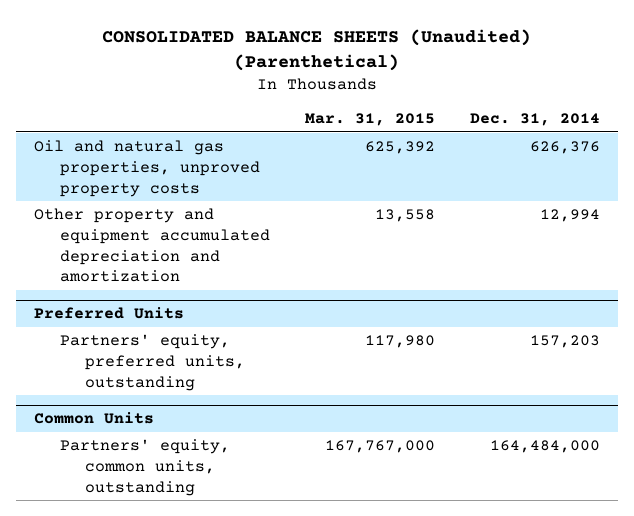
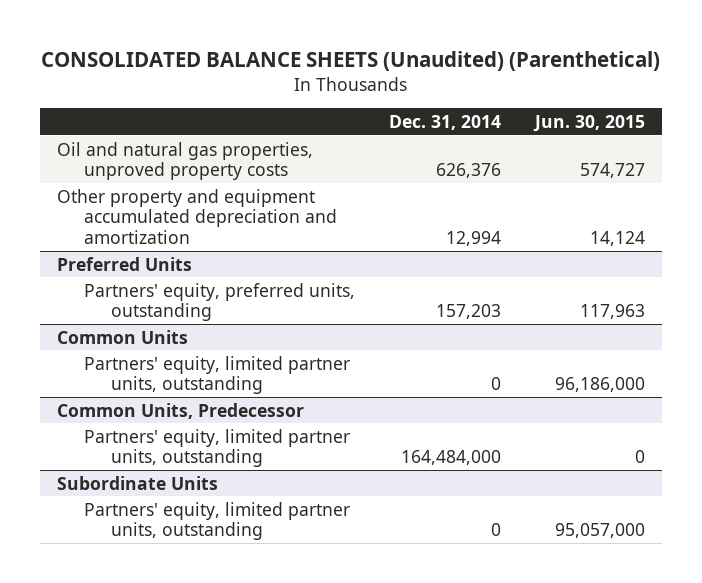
[304,113,435,127] Mar. 31, 2015 -> none
none -> [533,114,646,132] Jun. 30, 2015
[59,439,230,496] Partners' equity, common units, outstanding -> [83,355,350,395] Partners' equity, limited partner units, outstanding
[490,440,601,454] 164,484,000 -> [491,377,502,391] 0
none -> [56,402,304,419] Common Units, Predecessor
none -> [83,428,350,468] Partners' equity, limited partner units, outstanding
none -> [56,475,218,490] Subordinate Units
none -> [83,501,350,541] Partners' equity, limited partner units, outstanding

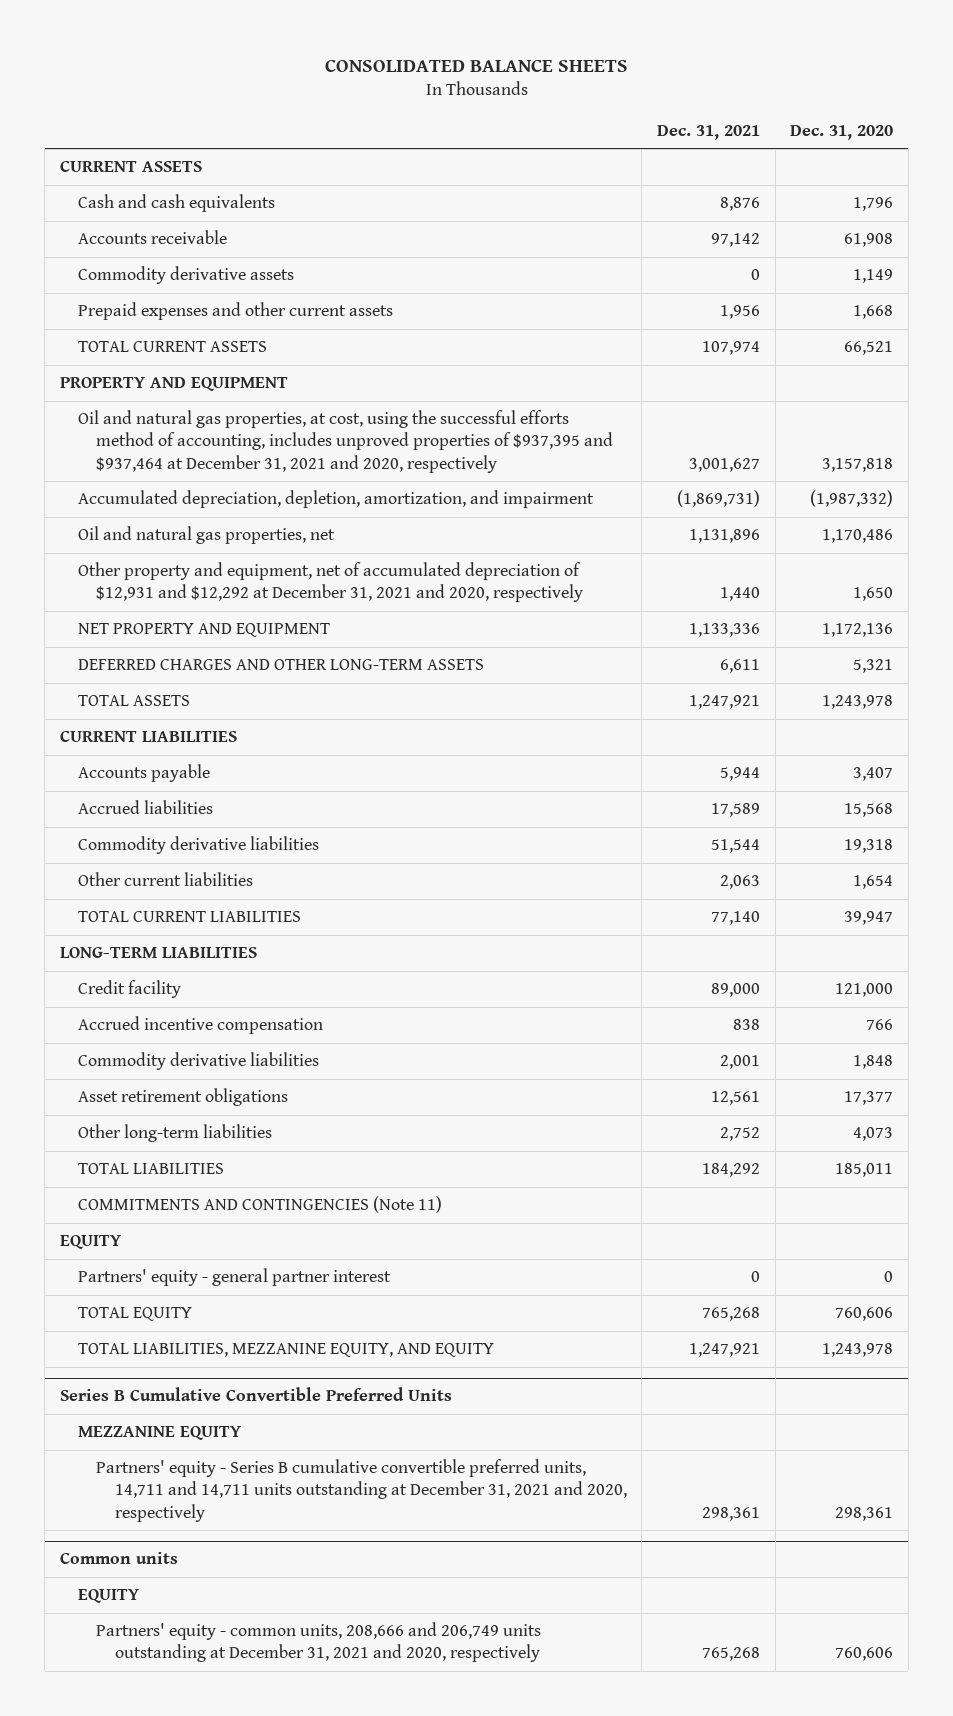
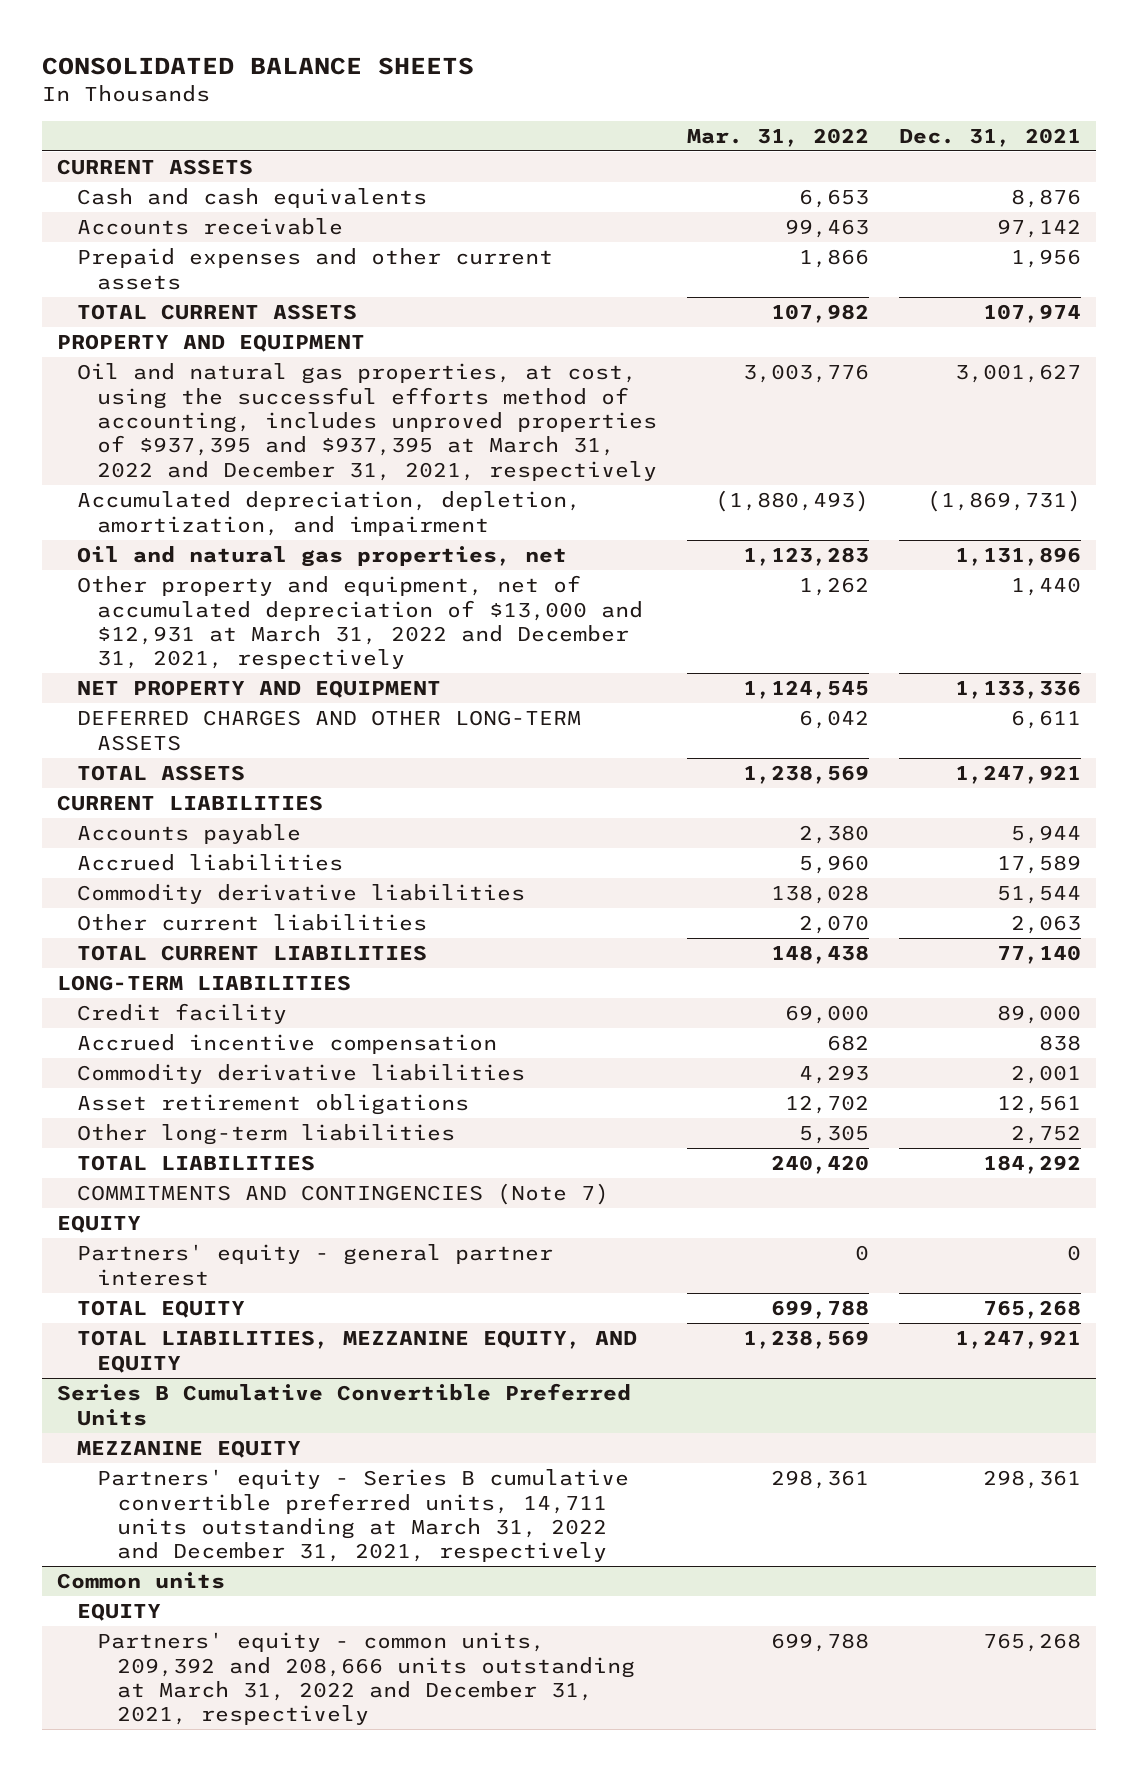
[790,124,894,140] Dec. 31, 2020 -> none
none -> [687,127,870,147] Mar. 31, 2022
[78,266,295,285] Commodity derivative assets -> none
[78,410,614,473] Oil and natural gas properties, at cost, using the successful efforts method of accounting, includes unproved properties of $937,395 and $937,464 at December 31, 2021 and 2020, respectively -> [77,363,658,481] Oil and natural gas properties, at cost, using the successful efforts method of accounting, includes unproved properties of $937,395 and $937,395 at March 31, 2022 and December 31, 2021, respectively
[78,562,584,603] Other property and equipment, net of accumulated depreciation of $12,931 and $12,292 at December 31, 2021 and 2020, respectively -> [77,575,644,670] Other property and equipment, net of accumulated depreciation of $13,000 and $12,931 at March 31, 2022 and December 31, 2021, respectively
[78,1196,443,1214] COMMITMENTS AND CONTINGENCIES (Note 11) -> [77,1183,610,1206] COMMITMENTS AND CONTINGENCIES (Note 7)
[96,1459,627,1522] Partners' equity - Series B cumulative convertible preferred units, 14,711 and 14,711 units outstanding at December 31, 2021 and 2020, respectively -> [97,1469,630,1563] Partners' equity - Series B cumulative convertible preferred units, 14,711 units outstanding at March 31, 2022 and December 31, 2021, respectively
[96,1622,542,1663] Partners' equity - common units, 208,666 and 206,749 units outstanding at December 31, 2021 and 2020, respectively -> [97,1632,636,1726] Partners' equity - common units, 209,392 and 208,666 units outstanding at March 31, 2022 and December 31, 2021, respectively

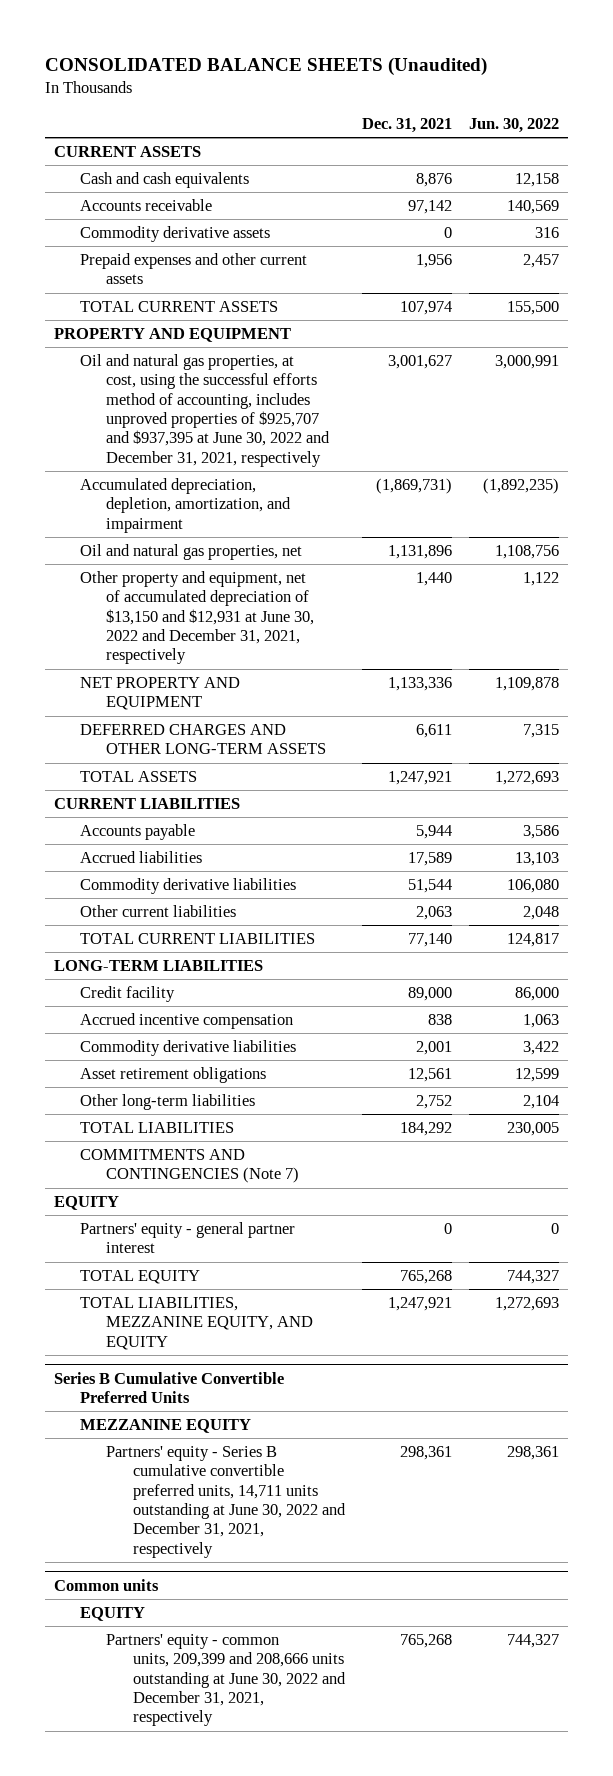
[42,56,475,75] CONSOLIDATED BALANCE SHEETS -> [45,56,488,76] CONSOLIDATED BALANCE SHEETS (Unaudited)
[687,127,870,147] Mar. 31, 2022 -> none
none -> [469,118,560,134] Jun. 30, 2022
none -> [80,226,271,243] Commodity derivative assets
[77,363,658,481] Oil and natural gas properties, at cost, using the successful efforts method of accounting, includes unproved properties of $937,395 and $937,395 at March 31, 2022 and December 31, 2021, respectively -> [80,354,331,467] Oil and natural gas properties, at cost, using the successful efforts method of accounting, includes unproved properties of $925,707 and $937,395 at June 30, 2022 and December 31, 2021, respectively
[77,575,644,670] Other property and equipment, net of accumulated depreciation of $13,000 and $12,931 at March 31, 2022 and December 31, 2021, respectively -> [80,571,315,665] Other property and equipment, net of accumulated depreciation of $13,150 and $12,931 at June 30, 2022 and December 31, 2021, respectively
[97,1469,630,1563] Partners' equity - Series B cumulative convertible preferred units, 14,711 units outstanding at March 31, 2022 and December 31, 2021, respectively -> [106,1446,346,1558] Partners' equity - Series B cumulative convertible preferred units, 14,711 units outstanding at June 30, 2022 and December 31, 2021, respectively
[97,1632,636,1726] Partners' equity - common units, 209,392 and 208,666 units outstanding at March 31, 2022 and December 31, 2021, respectively -> [106,1634,346,1727] Partners' equity - common units, 209,399 and 208,666 units outstanding at June 30, 2022 and December 31, 2021, respectively

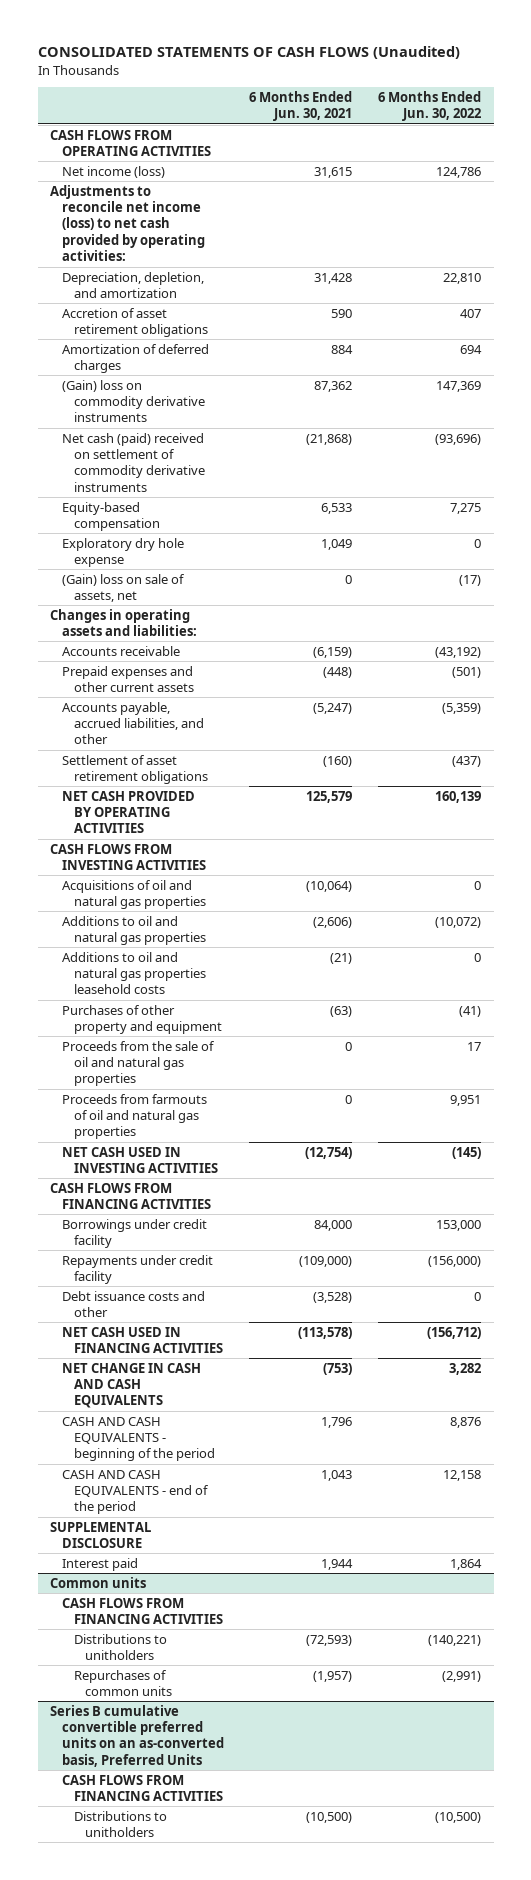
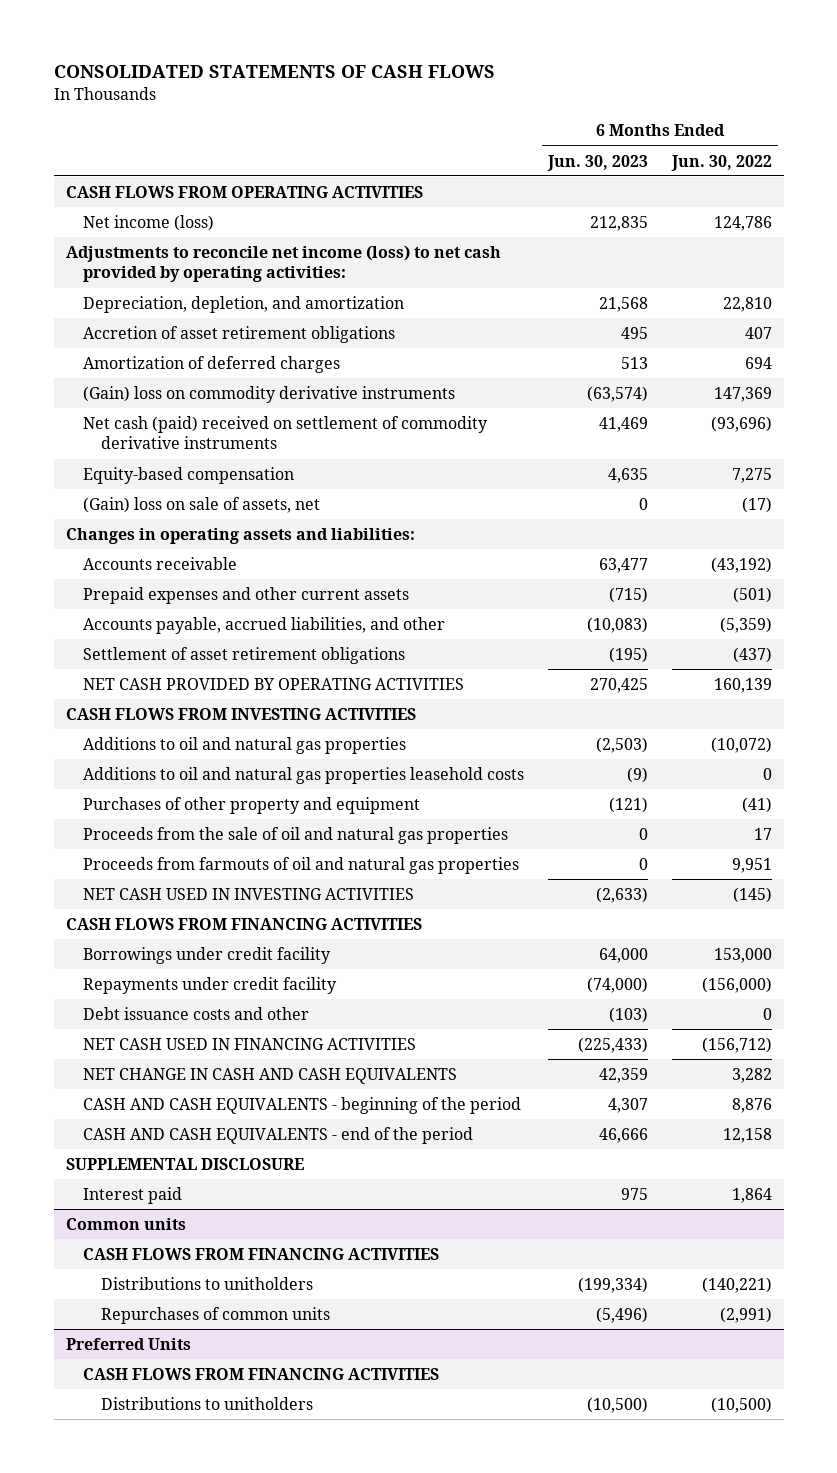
[37,46,460,60] CONSOLIDATED STATEMENTS OF CASH FLOWS (Unaudited) -> [53,65,495,79] CONSOLIDATED STATEMENTS OF CASH FLOWS
[249,91,353,122] 6 Months Ended Jun. 30, 2021 -> none
none -> [546,154,648,171] Jun. 30, 2023
[62,537,185,568] Exploratory dry hole expense -> none
[62,879,206,910] Acquisitions of oil and natural gas properties -> none
[50,1704,225,1767] Series B cumulative convertible preferred units on an as-converted basis, Preferred Units -> none
none -> [65,1337,191,1350] Preferred Units

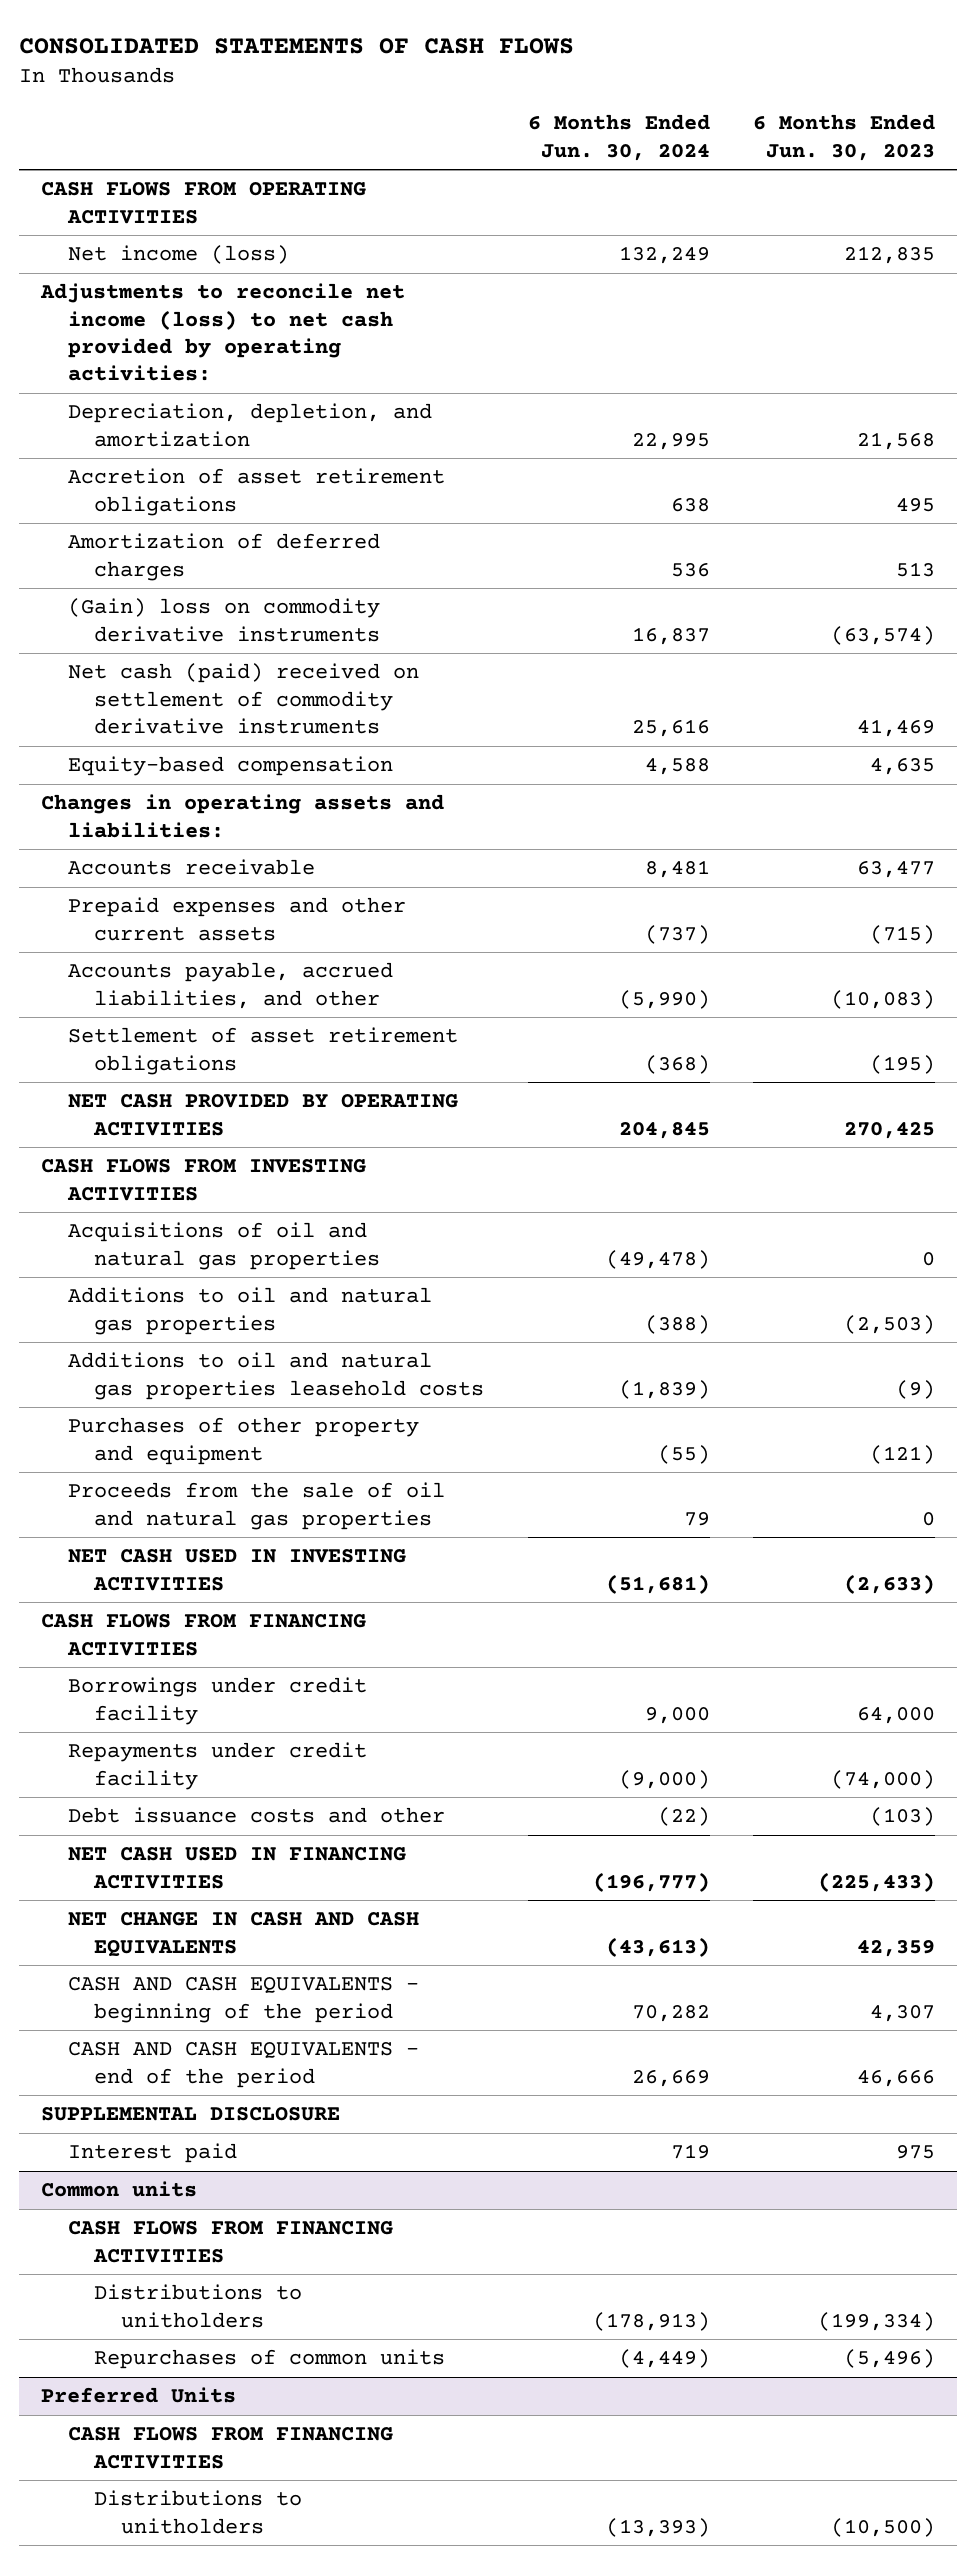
[670,154,772,171] Jun. 30, 2022 -> none
none -> [527,114,710,161] 6 Months Ended Jun. 30, 2024
[83,496,321,513] (Gain) loss on sale of assets, net -> none
none -> [67,1222,381,1270] Acquisitions of oil and natural gas properties
[83,856,520,874] Proceeds from farmouts of oil and natural gas properties -> none

